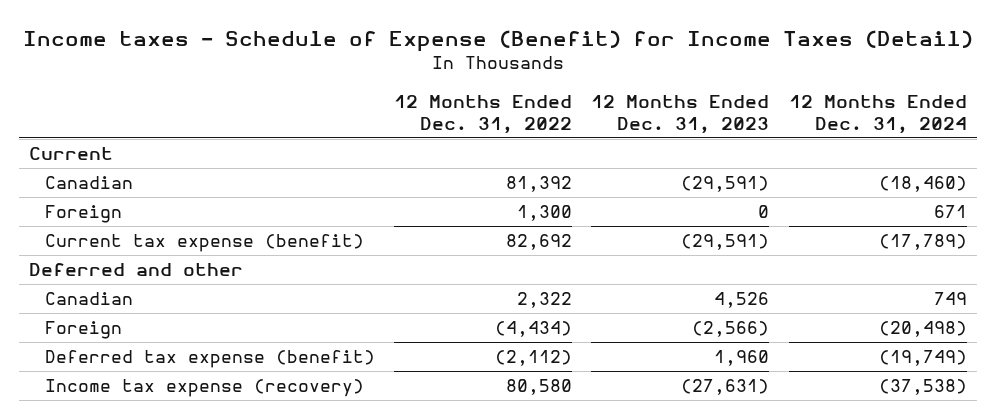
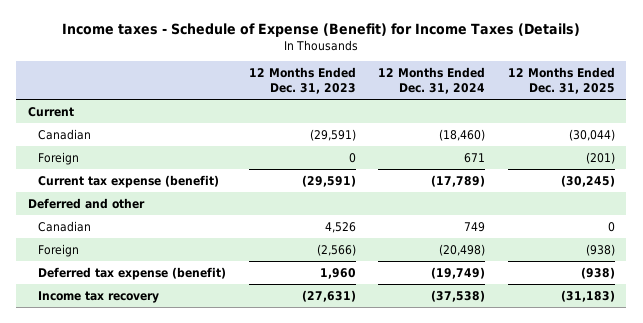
[22,29,973,52] Income taxes - Schedule of Expense (Benefit) for Income Taxes (Detail) -> [62,23,581,38] Income taxes - Schedule of Expense (Benefit) for Income Taxes (Details)
[394,94,573,134] 12 Months Ended Dec. 31, 2022 -> none
none -> [507,67,615,94] 12 Months Ended Dec. 31, 2025
[44,379,364,398] Income tax expense (recovery) -> [38,290,160,303] Income tax recovery

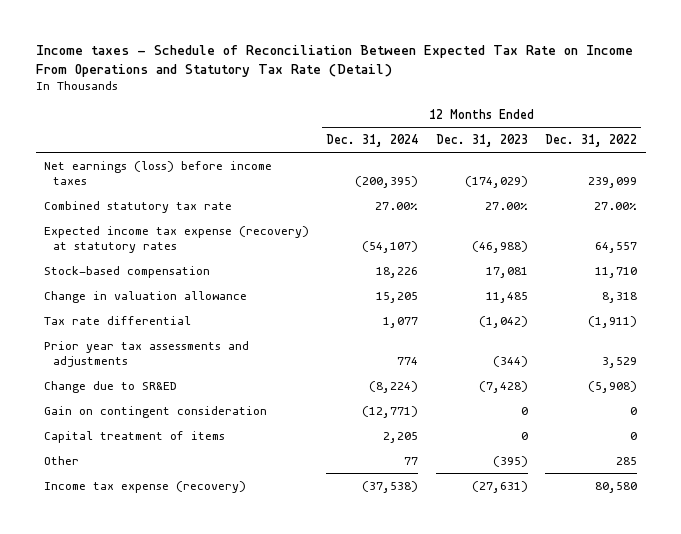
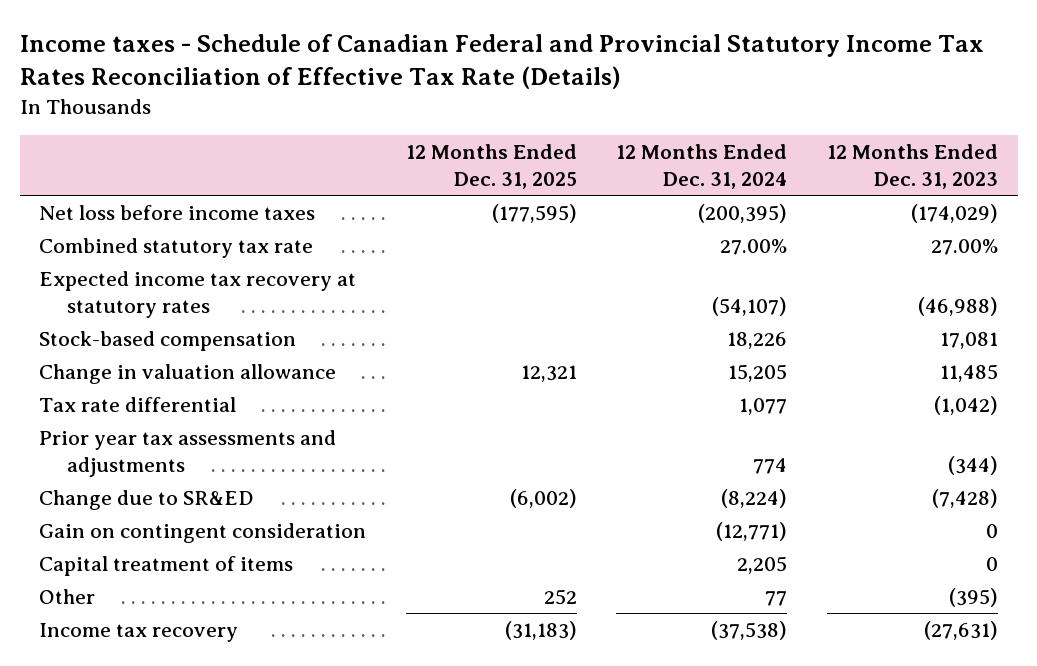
[35,44,633,77] Income taxes - Schedule of Reconciliation Between Expected Tax Rate on Income From Operations and Statutory Tax Rate (Detail) -> [19,34,984,90] Income taxes - Schedule of Canadian Federal and Provincial Statutory Income Tax Rates Reconciliation of Effective Tax Rate (Details)
[544,134,637,148] Dec. 31, 2022 -> none
none -> [405,143,577,189] 12 Months Ended Dec. 31, 2025
[44,160,273,185] Net earnings (loss) before income taxes -> [39,204,316,220] Net loss before income taxes
[44,225,310,253] Expected income tax expense (recovery) at statutory rates -> [39,270,357,319] Expected income tax recovery at statutory rates
[44,480,247,493] Income tax expense (recovery) -> [39,622,239,642] Income tax recovery

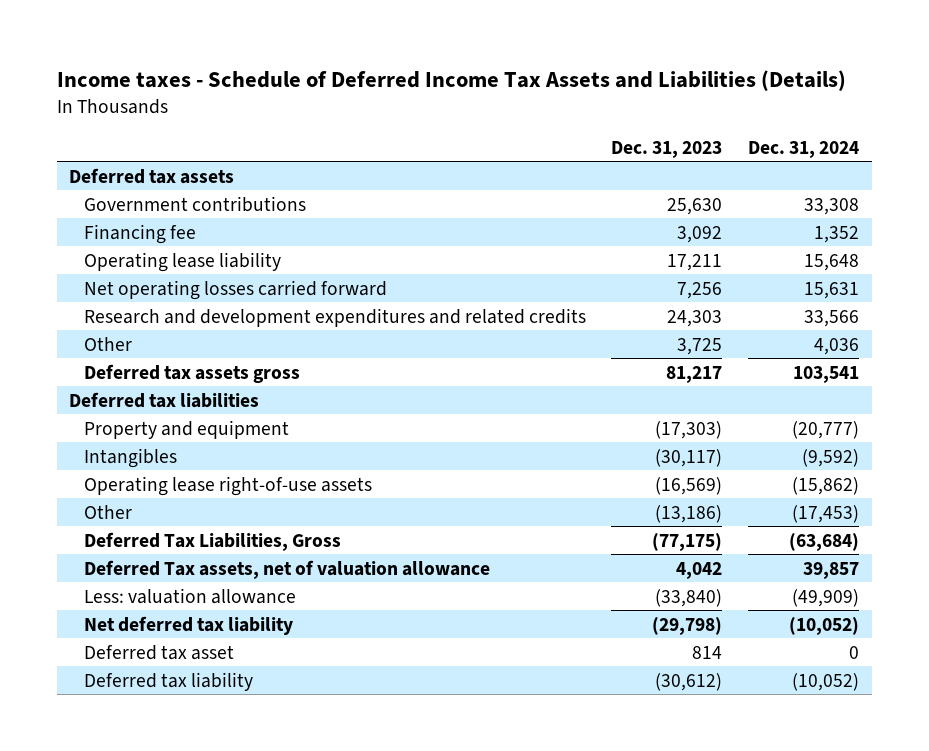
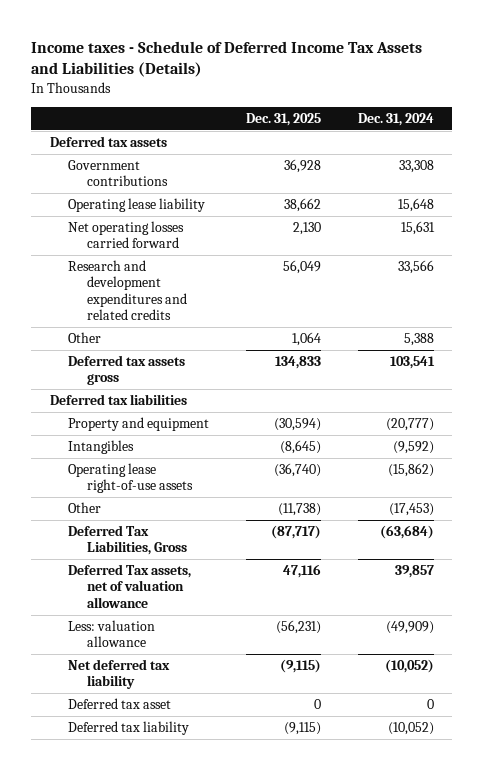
[611,140,723,158] Dec. 31, 2023 -> none
none -> [246,113,322,127] Dec. 31, 2025
[83,223,196,244] Financing fee -> none
[814,337,860,355] 4,036 -> [404,333,435,347] 5,388

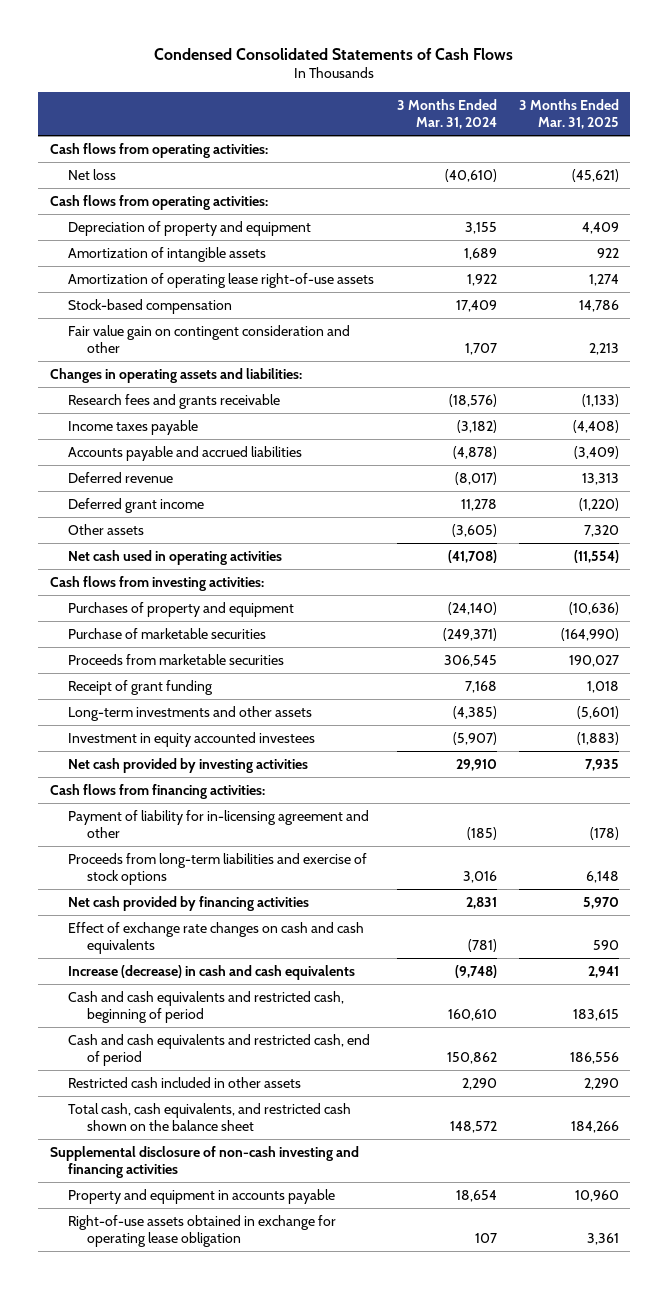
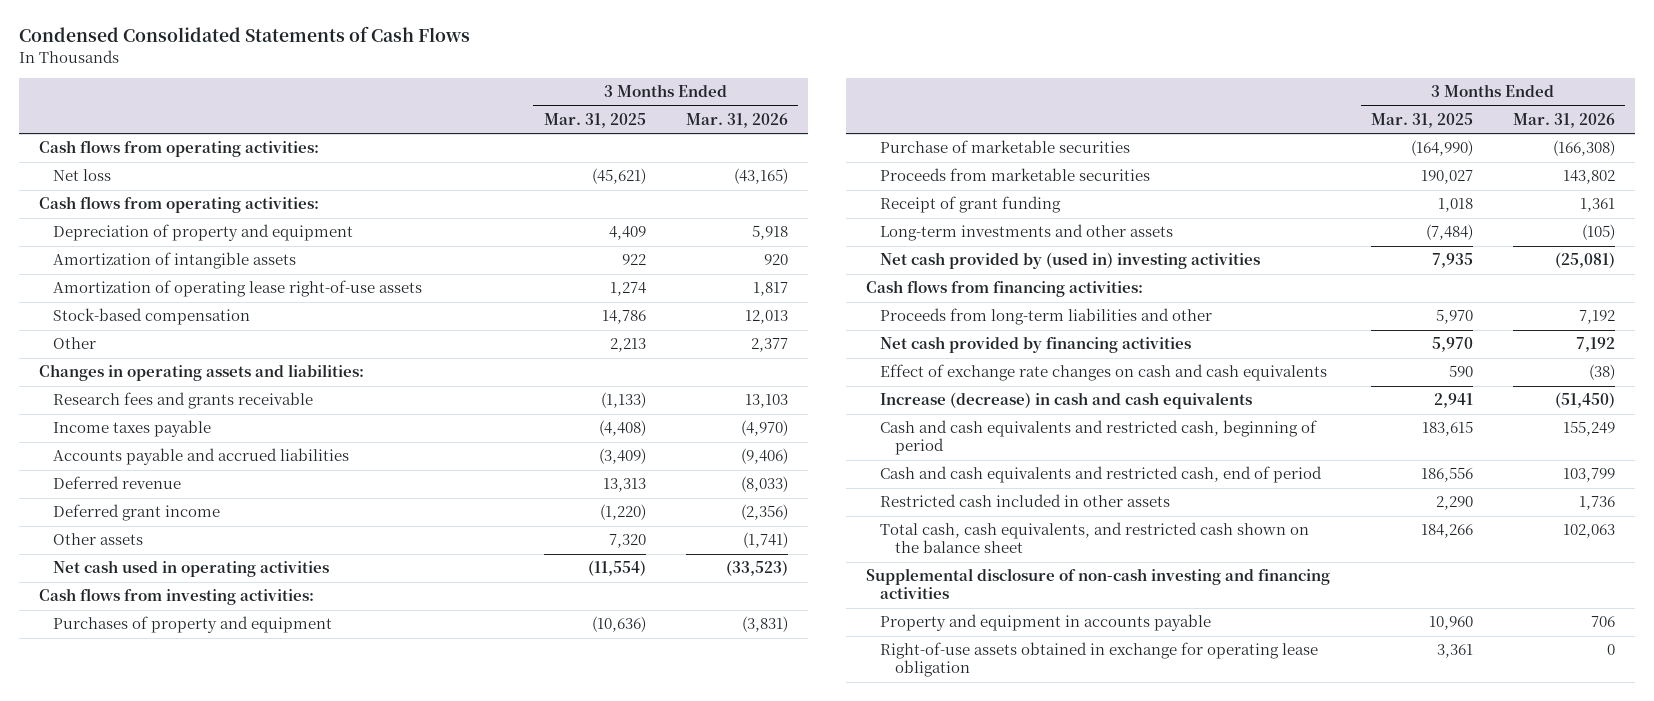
[396,99,497,129] 3 Months Ended Mar. 31, 2024 -> none
none -> [686,113,789,129] Mar. 31, 2026
[68,325,351,353] Fair value gain on contingent consideration and other -> [53,337,97,350] Other
[68,732,316,748] Investment in equity accounted investees -> none
[576,706,619,720] (5,601) -> [1425,224,1473,241] (7,484)
[68,758,309,774] Net cash provided by investing activities -> [880,252,1261,270] Net cash provided by (used in) investing activities
[68,810,370,838] Payment of liability for in-licensing agreement and other -> none
[68,853,368,885] Proceeds from long-term liabilities and exercise of stock options -> [880,308,1213,326] Proceeds from long-term liabilities and other
[585,870,619,883] 6,148 -> [1435,309,1473,325] 5,970

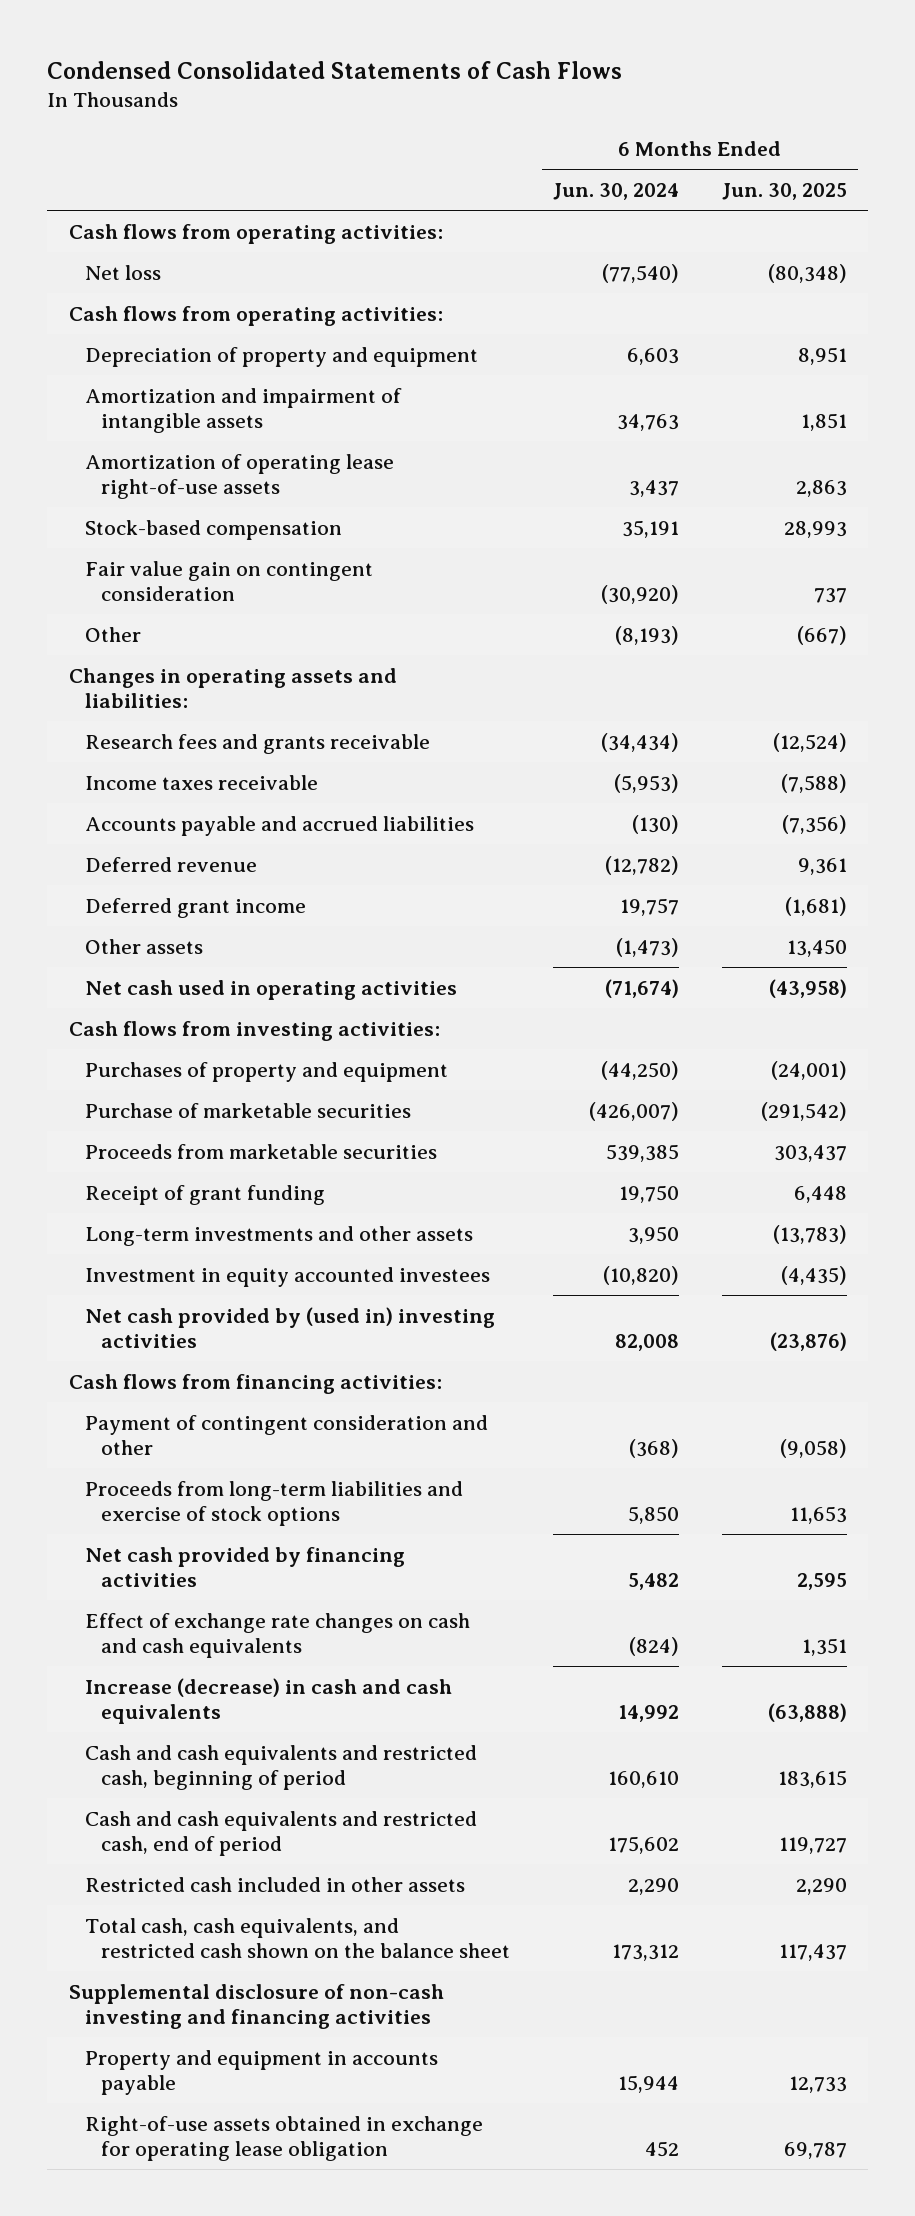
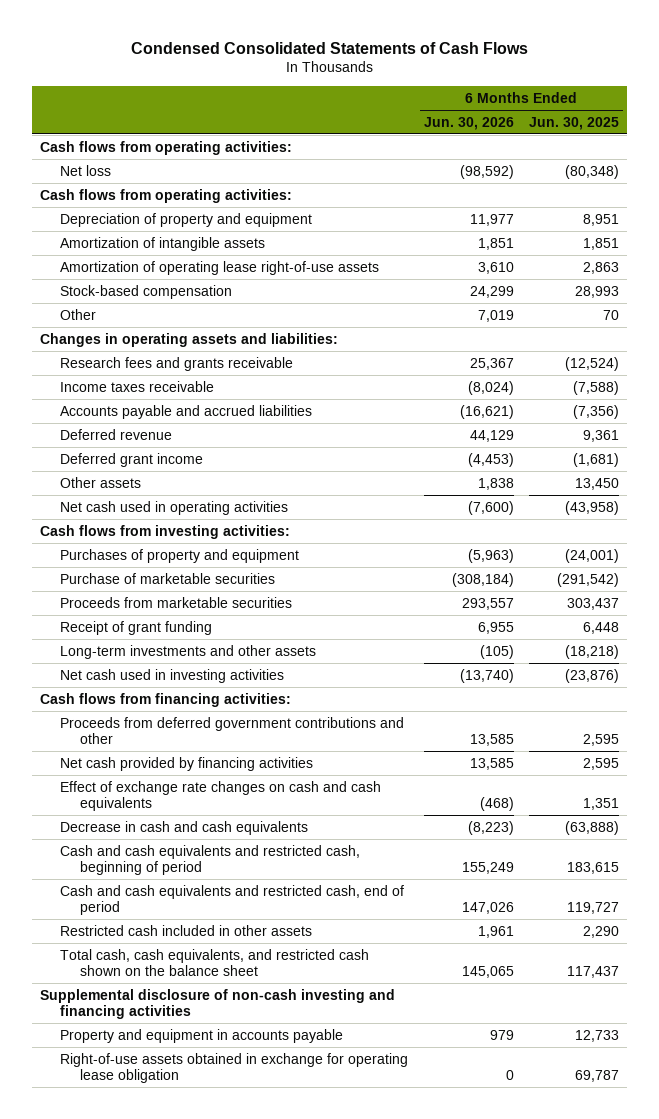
[552,182,679,200] Jun. 30, 2024 -> none
none -> [423,116,514,130] Jun. 30, 2026
[84,387,402,433] Amortization and impairment of intangible assets -> [59,236,265,251] Amortization of intangible assets
[84,560,373,601] Fair value gain on contingent consideration -> none
[796,625,847,645] (667) -> [603,309,620,320] 70
[84,1266,490,1287] Investment in equity accounted investees -> none
[772,1224,847,1244] (13,783) -> [565,644,620,659] (18,218)
[84,1306,495,1348] Net cash provided by (used in) investing activities -> [59,668,284,683] Net cash used in investing activities
[84,1414,488,1455] Payment of contingent consideration and other -> none
[84,1480,463,1526] Proceeds from long-term liabilities and exercise of stock options -> none
none -> [59,716,404,745] Proceeds from deferred government contributions and other
[84,1677,452,1724] Increase (decrease) in cash and cash equivalents -> [59,820,308,835] Decrease in cash and cash equivalents

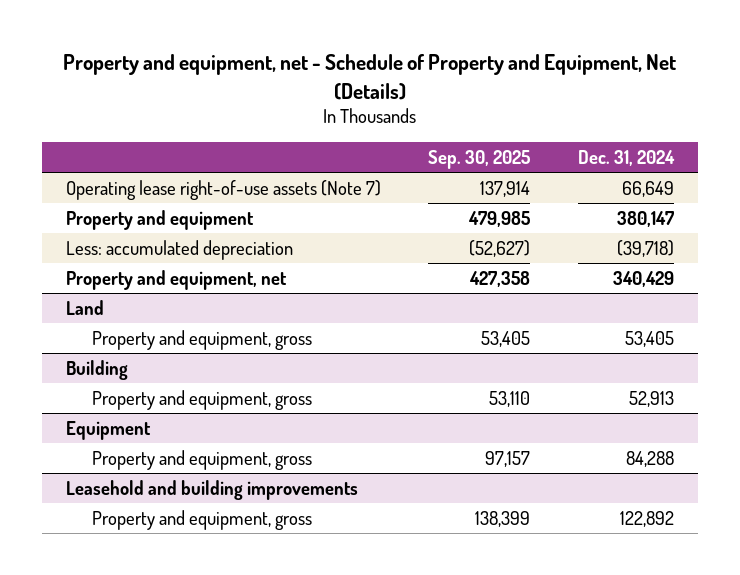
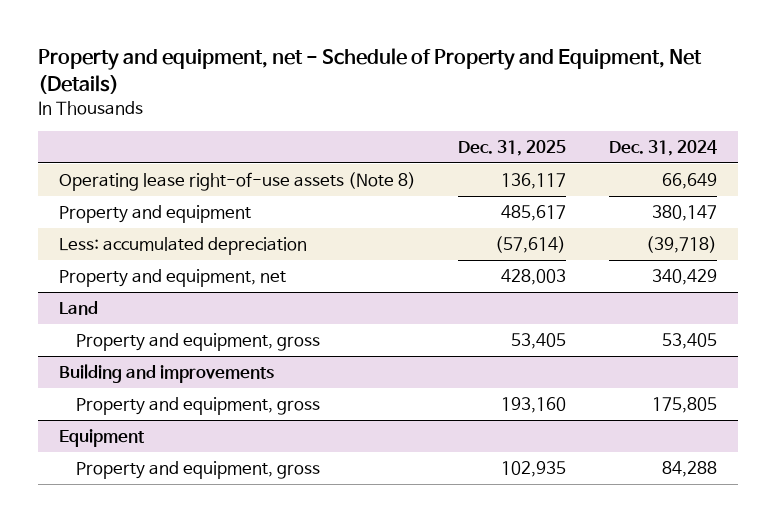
[428,149,531,169] Sep. 30, 2025 -> none
none -> [458,140,567,157] Dec. 31, 2025
[65,179,381,200] Operating lease right-of-use assets (Note 7) -> [58,172,416,192] Operating lease right-of-use assets (Note 8)
[65,359,128,380] Building -> [58,364,274,384] Building and improvements
[629,390,675,407] 52,913 -> [651,397,717,414] 175,805
[65,479,358,500] Leasehold and building improvements -> none
[91,509,312,530] Property and equipment, gross -> none

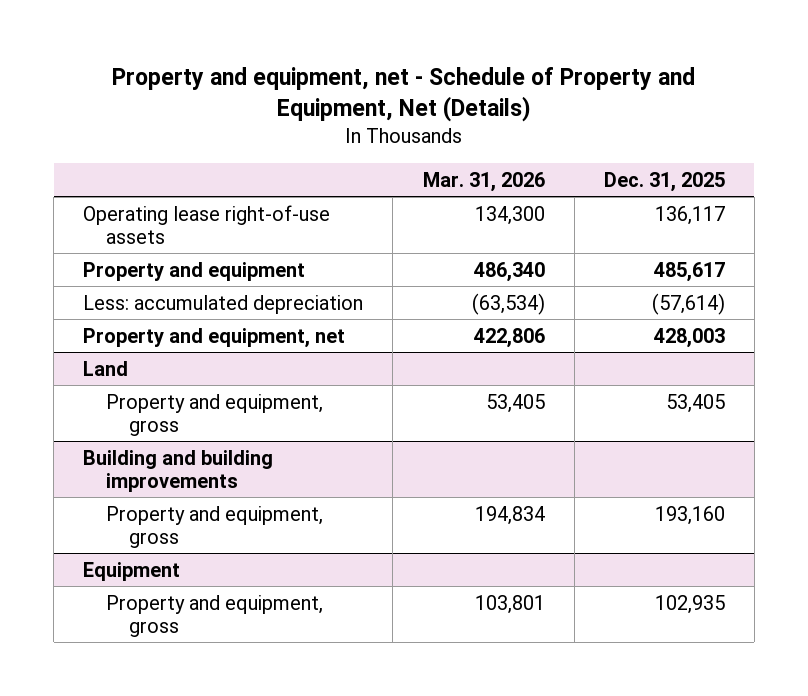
[608,140,717,157] Dec. 31, 2024 -> none
none -> [422,171,545,192] Mar. 31, 2026
[58,172,416,192] Operating lease right-of-use assets (Note 8) -> [83,204,331,244] Operating lease right-of-use assets
[58,364,274,384] Building and improvements -> [83,449,274,492] Building and building improvements

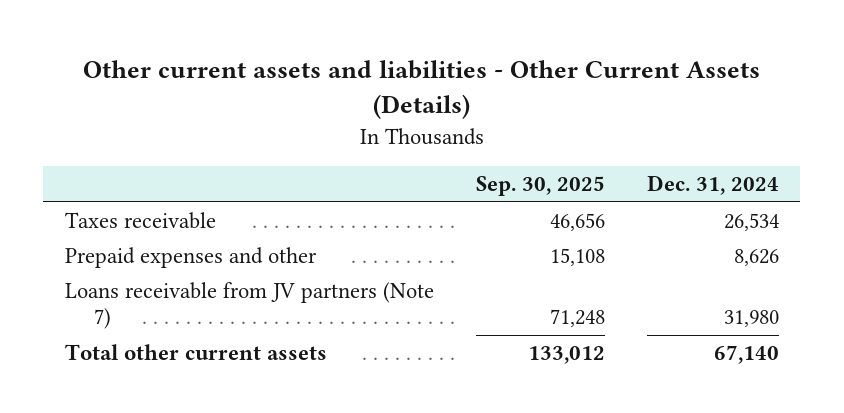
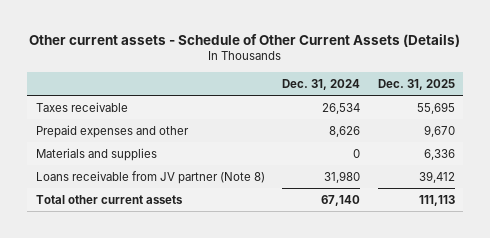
[82,60,760,120] Other current assets and liabilities - Other Current Assets (Details) -> [29,33,461,47] Other current assets - Schedule of Other Current Assets (Details)
[475,176,605,197] Sep. 30, 2025 -> none
none -> [377,78,455,90] Dec. 31, 2025
none -> [35,147,157,161] Materials and supplies
[64,282,434,330] Loans receivable from JV partners (Note 7) -> [35,170,265,184] Loans receivable from JV partner (Note 8)

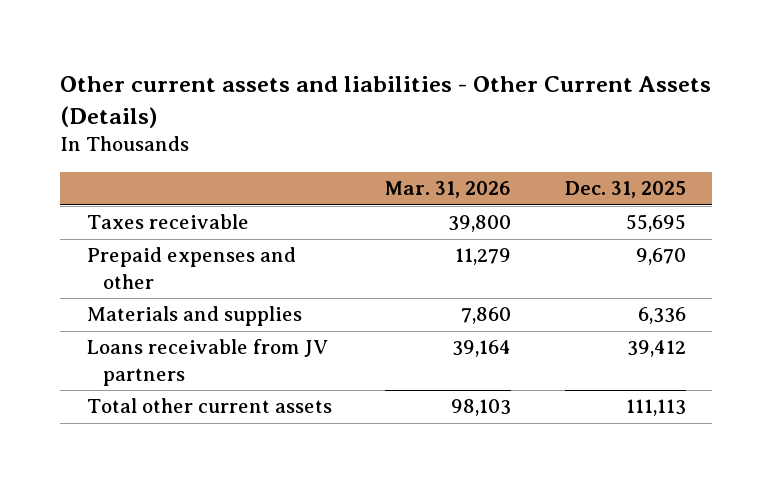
[29,33,461,47] Other current assets - Schedule of Other Current Assets (Details) -> [60,76,712,128] Other current assets and liabilities - Other Current Assets (Details)
[282,78,361,90] Dec. 31, 2024 -> none
none -> [385,181,512,199] Mar. 31, 2026
[35,170,265,184] Loans receivable from JV partner (Note 8) -> [86,339,328,386] Loans receivable from JV partners

